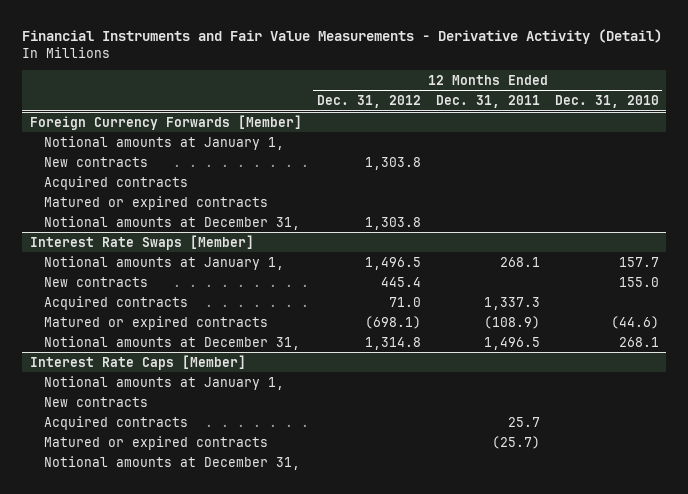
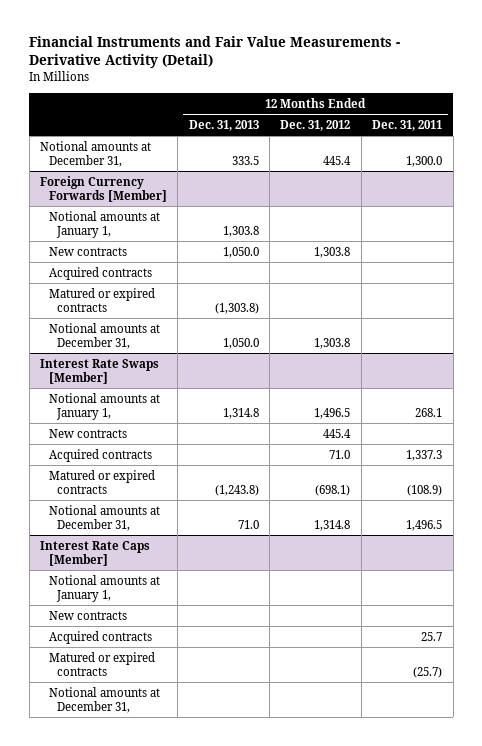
[554,95,659,109] Dec. 31, 2010 -> none
none -> [188,119,259,131] Dec. 31, 2013
none -> [40,140,152,167] Notional amounts at December 31,

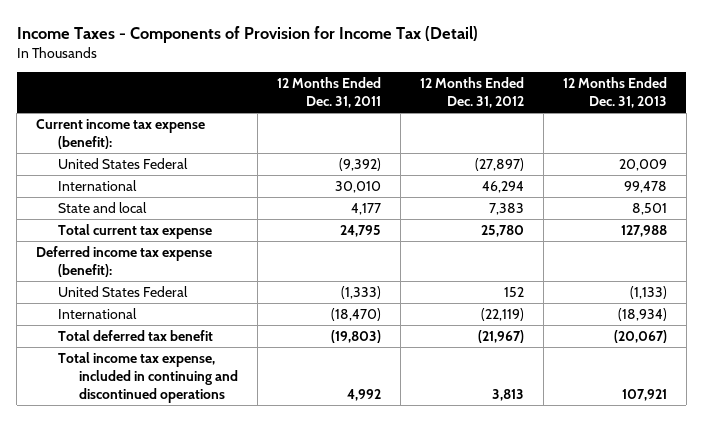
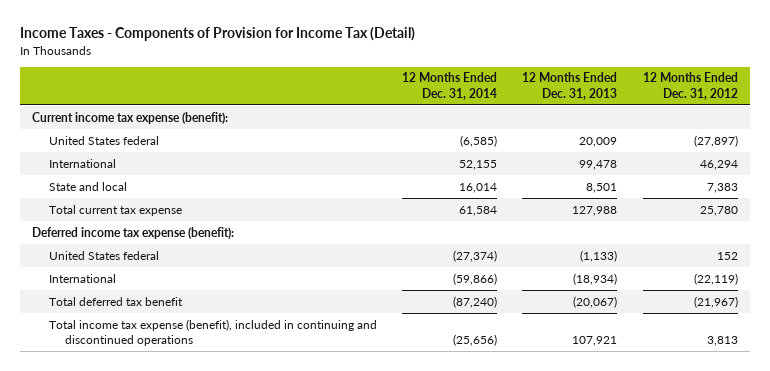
[276,77,381,109] 12 Months Ended Dec. 31, 2011 -> none
none -> [401,72,497,100] 12 Months Ended Dec. 31, 2014
[57,158,188,170] United States Federal -> [48,135,159,145] United States federal
[57,286,188,298] United States Federal -> [48,250,159,260] United States federal
[57,352,238,403] Total income tax expense, included in continuing and discontinued operations -> [48,318,377,346] Total income tax expense (benefit), included in continuing and discontinued operations

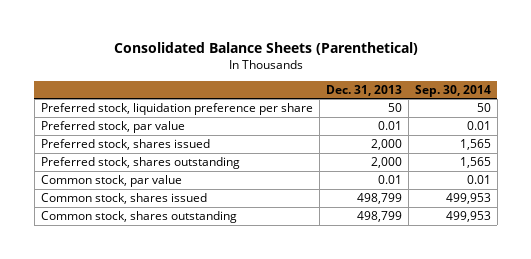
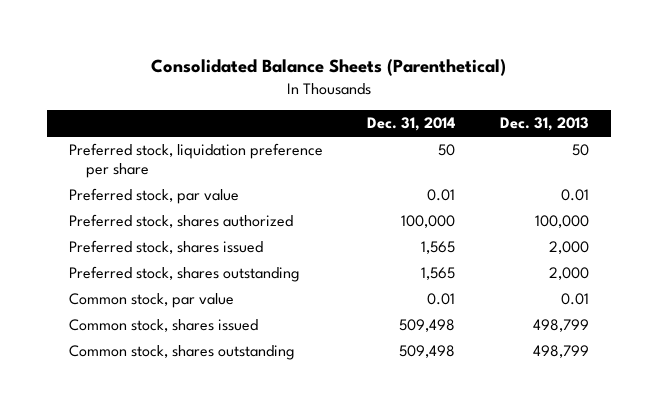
[414,84,491,97] Sep. 30, 2014 -> none
none -> [367,117,456,132] Dec. 31, 2014
none -> [68,214,293,229] Preferred stock, shares authorized

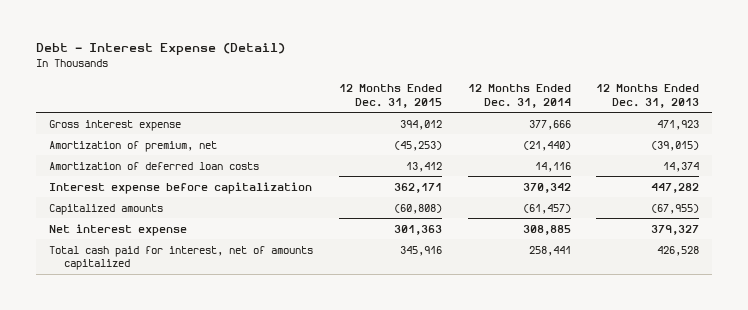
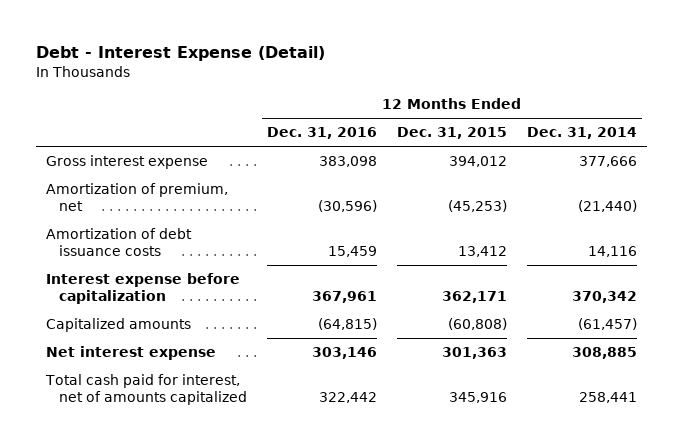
[596,83,700,108] 12 Months Ended Dec. 31, 2013 -> none
none -> [267,127,378,140] Dec. 31, 2016
[48,161,259,170] Amortization of deferred loan costs -> [46,227,193,256] Amortization of debt issuance costs

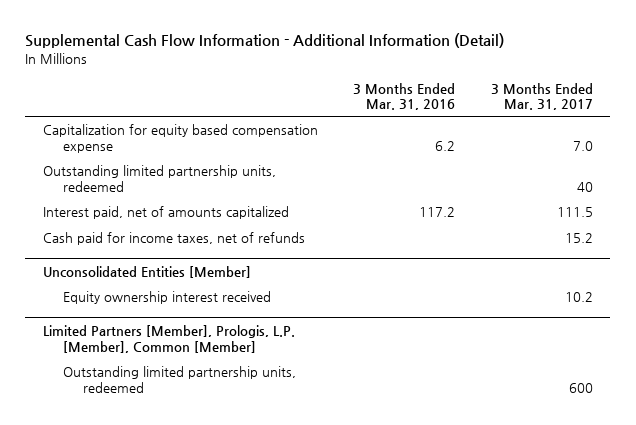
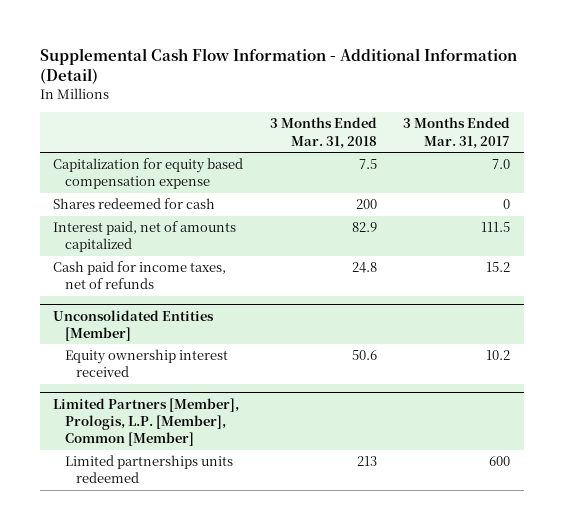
[353,82,456,111] 3 Months Ended Mar. 31, 2016 -> none
none -> [269,117,377,149] 3 Months Ended Mar. 31, 2018
[43,165,277,192] Outstanding limited partnership units, redeemed -> none
none -> [53,198,216,210] Shares redeemed for cash
[63,366,297,393] Outstanding limited partnership units, redeemed -> [64,455,233,484] Limited partnerships units redeemed

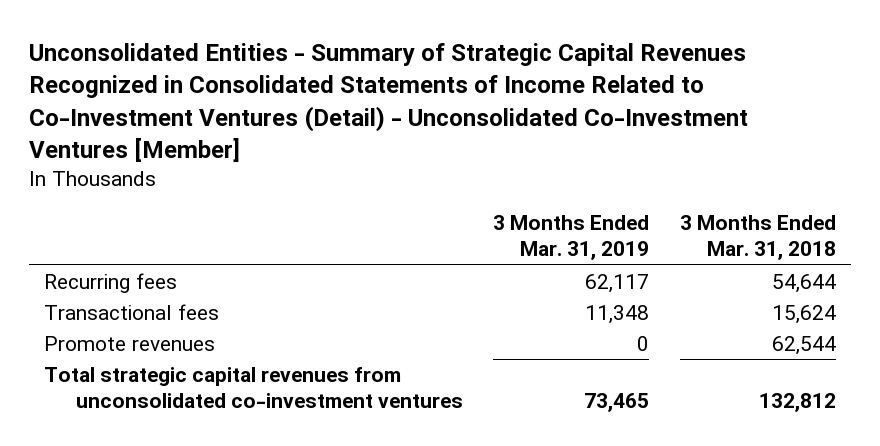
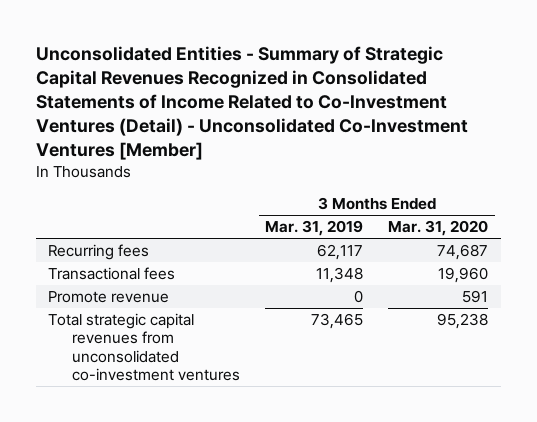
[679,214,836,261] 3 Months Ended Mar. 31, 2018 -> none
none -> [388,220,489,237] Mar. 31, 2020
[44,336,216,352] Promote revenues -> [48,290,170,303] Promote revenue

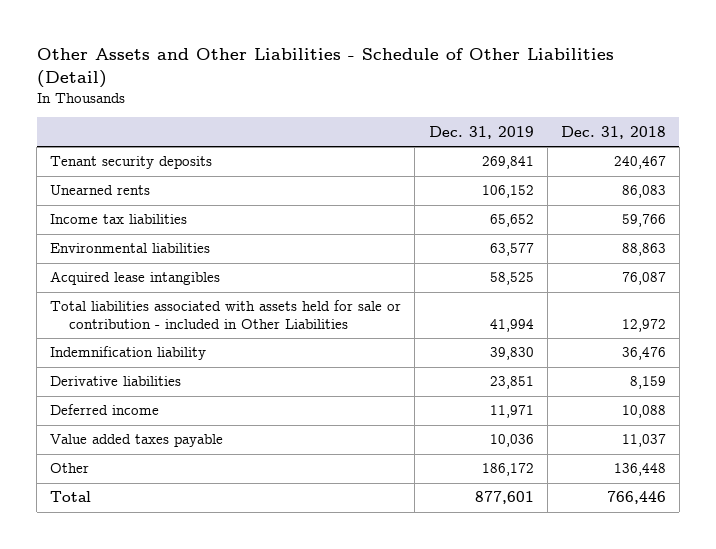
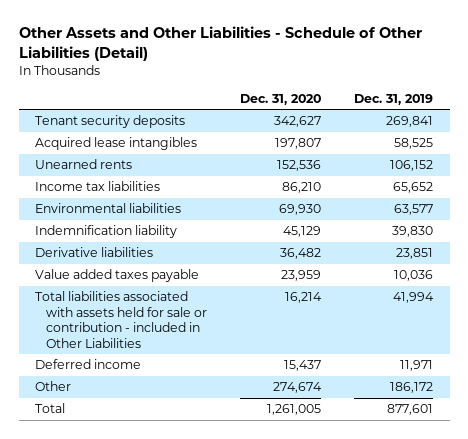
[560,125,666,139] Dec. 31, 2018 -> none
none -> [240,93,322,105] Dec. 31, 2020
[50,271,221,286] Acquired lease intangibles -> [35,137,198,151] Acquired lease intangibles
[50,300,402,330] Total liabilities associated with assets held for sale or contribution - included in Other Liabilities -> [35,291,208,349] Total liabilities associated with assets held for sale or contribution - included in Other Liabilities
[50,404,160,416] Deferred income -> [35,359,142,370] Deferred income

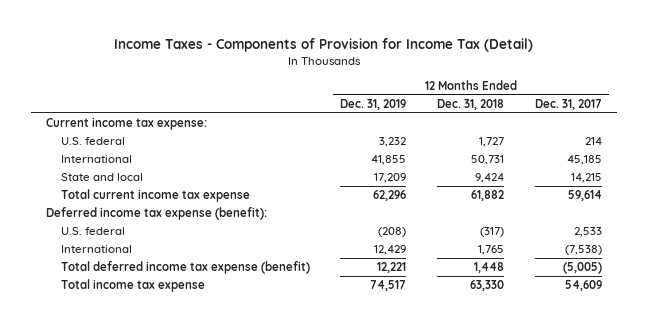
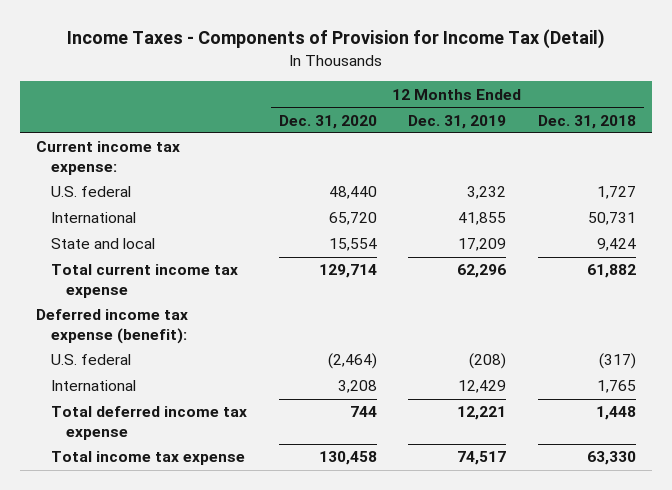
[534,98,602,110] Dec. 31, 2017 -> none
none -> [278,114,377,129] Dec. 31, 2020
[60,261,310,275] Total deferred income tax expense (benefit) -> [50,406,247,440] Total deferred income tax expense

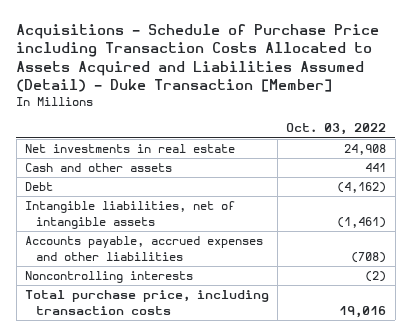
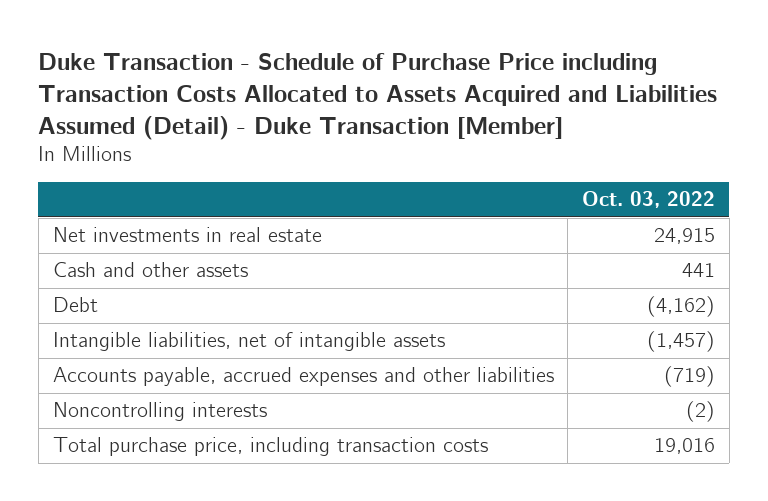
[16,23,380,93] Acquisitions - Schedule of Purchase Price including Transaction Costs Allocated to Assets Acquired and Liabilities Assumed (Detail) - Duke Transaction [Member] -> [38,53,718,140] Duke Transaction - Schedule of Purchase Price including Transaction Costs Allocated to Assets Acquired and Liabilities Assumed (Detail) - Duke Transaction [Member]
[344,144,387,156] 24,908 -> [654,228,716,245] 24,915
[337,216,387,228] (1,461) -> [647,331,716,353] (1,457)
[351,251,387,263] (708) -> [664,366,716,388] (719)

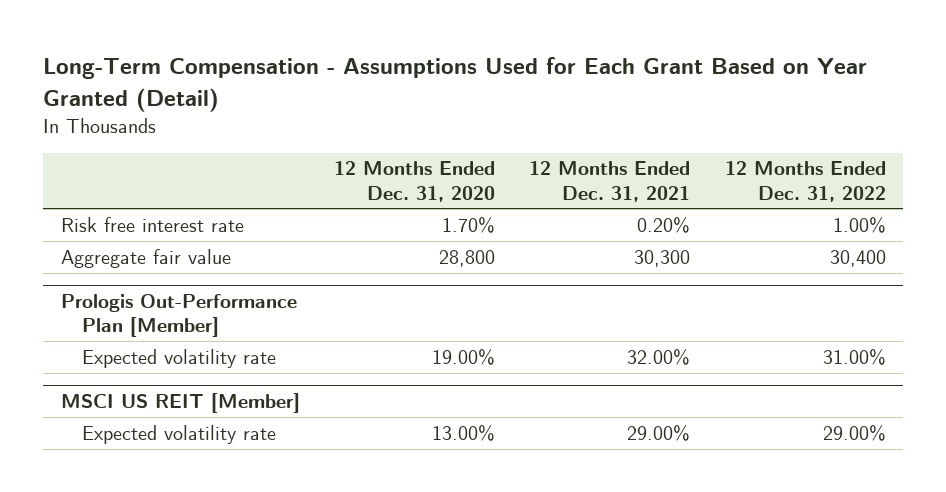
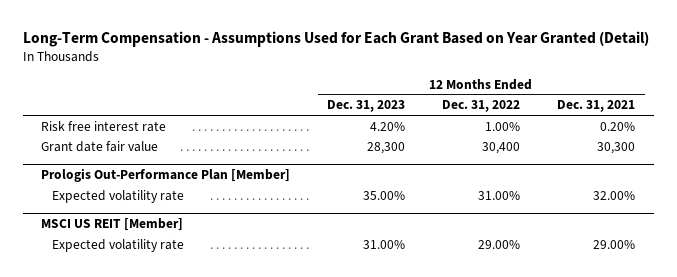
[333,161,495,202] 12 Months Ended Dec. 31, 2020 -> none
none -> [327,100,406,113] Dec. 31, 2023
[60,248,231,268] Aggregate fair value -> [41,140,159,152] Grant date fair value

